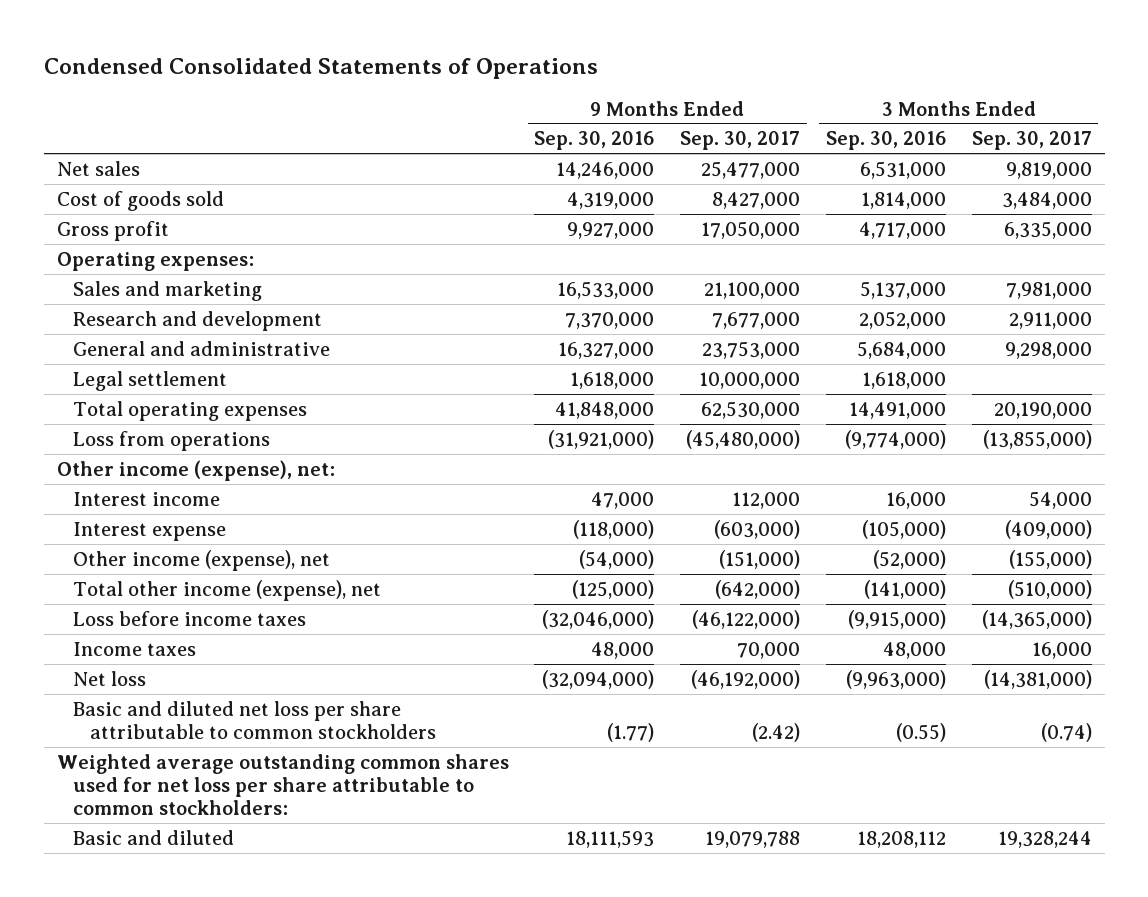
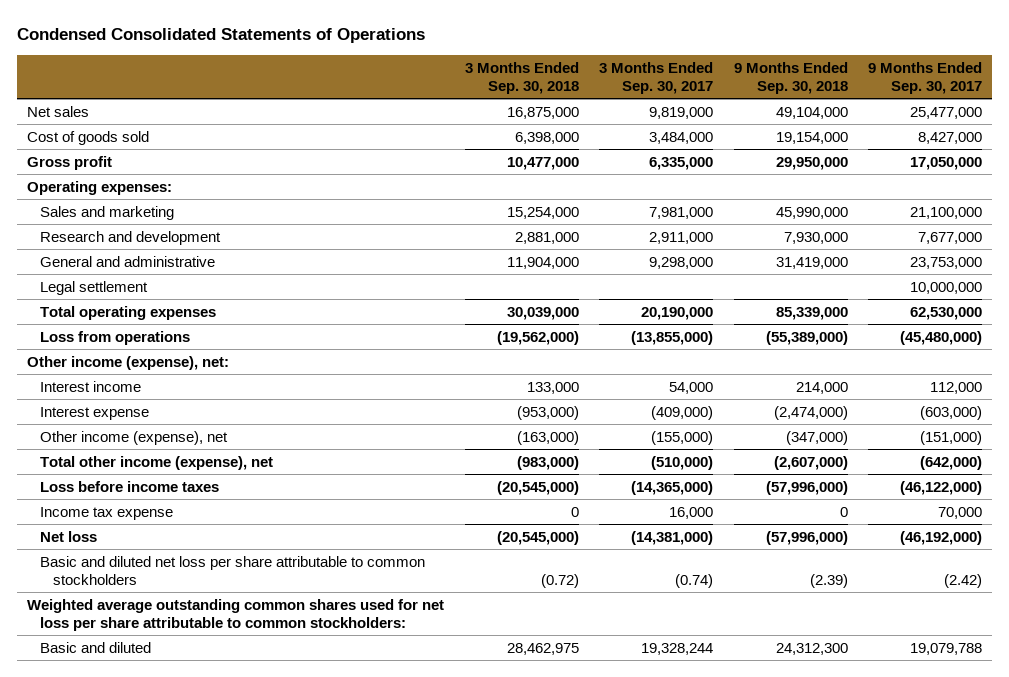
[534,131,655,151] Sep. 30, 2016 -> none
[825,131,946,151] Sep. 30, 2016 -> none
none -> [464,61,579,94] 3 Months Ended Sep. 30, 2018
none -> [733,61,848,94] 9 Months Ended Sep. 30, 2018
[73,641,197,656] Income taxes -> [39,506,173,520] Income tax expense

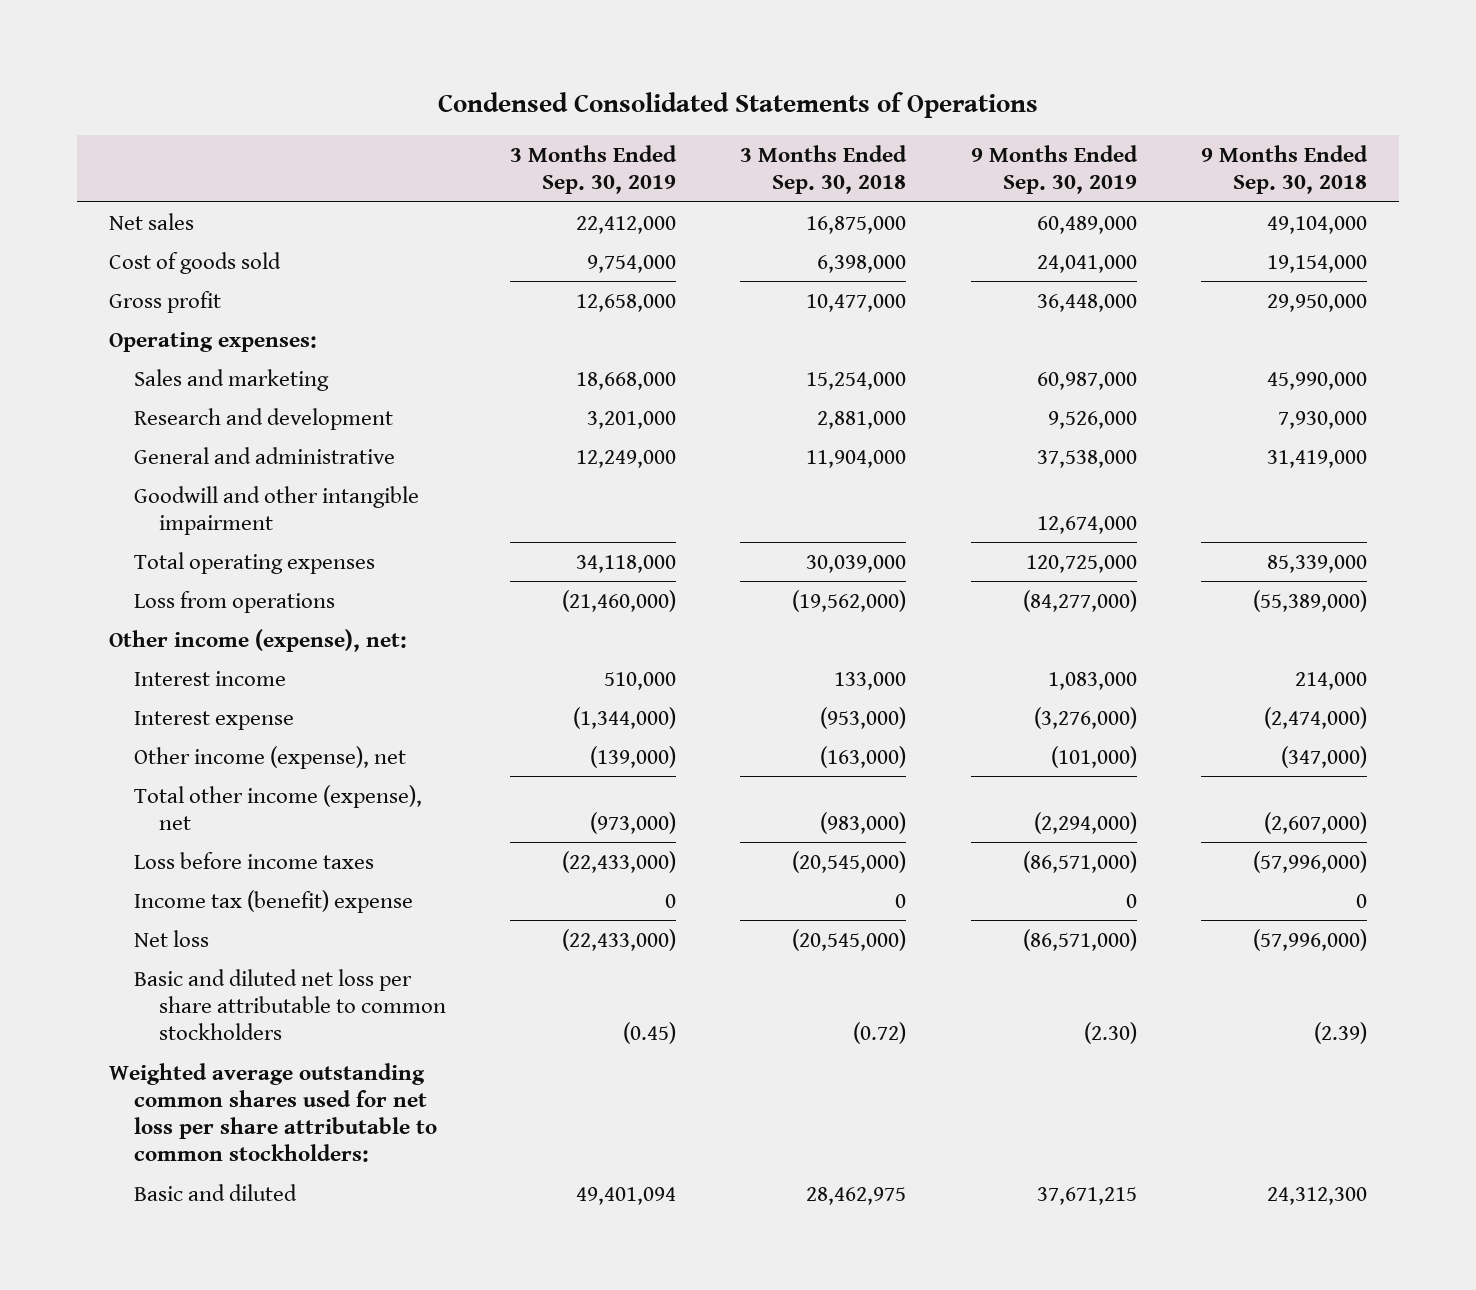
[599,61,714,94] 3 Months Ended Sep. 30, 2017 -> none
[868,61,983,94] 9 Months Ended Sep. 30, 2017 -> none
none -> [510,145,678,195] 3 Months Ended Sep. 30, 2019
none -> [970,145,1138,195] 9 Months Ended Sep. 30, 2019
[39,280,148,295] Legal settlement -> none
none -> [133,485,419,535] Goodwill and other intangible impairment
[39,506,173,520] Income tax expense -> [133,889,413,913] Income tax (benefit) expense

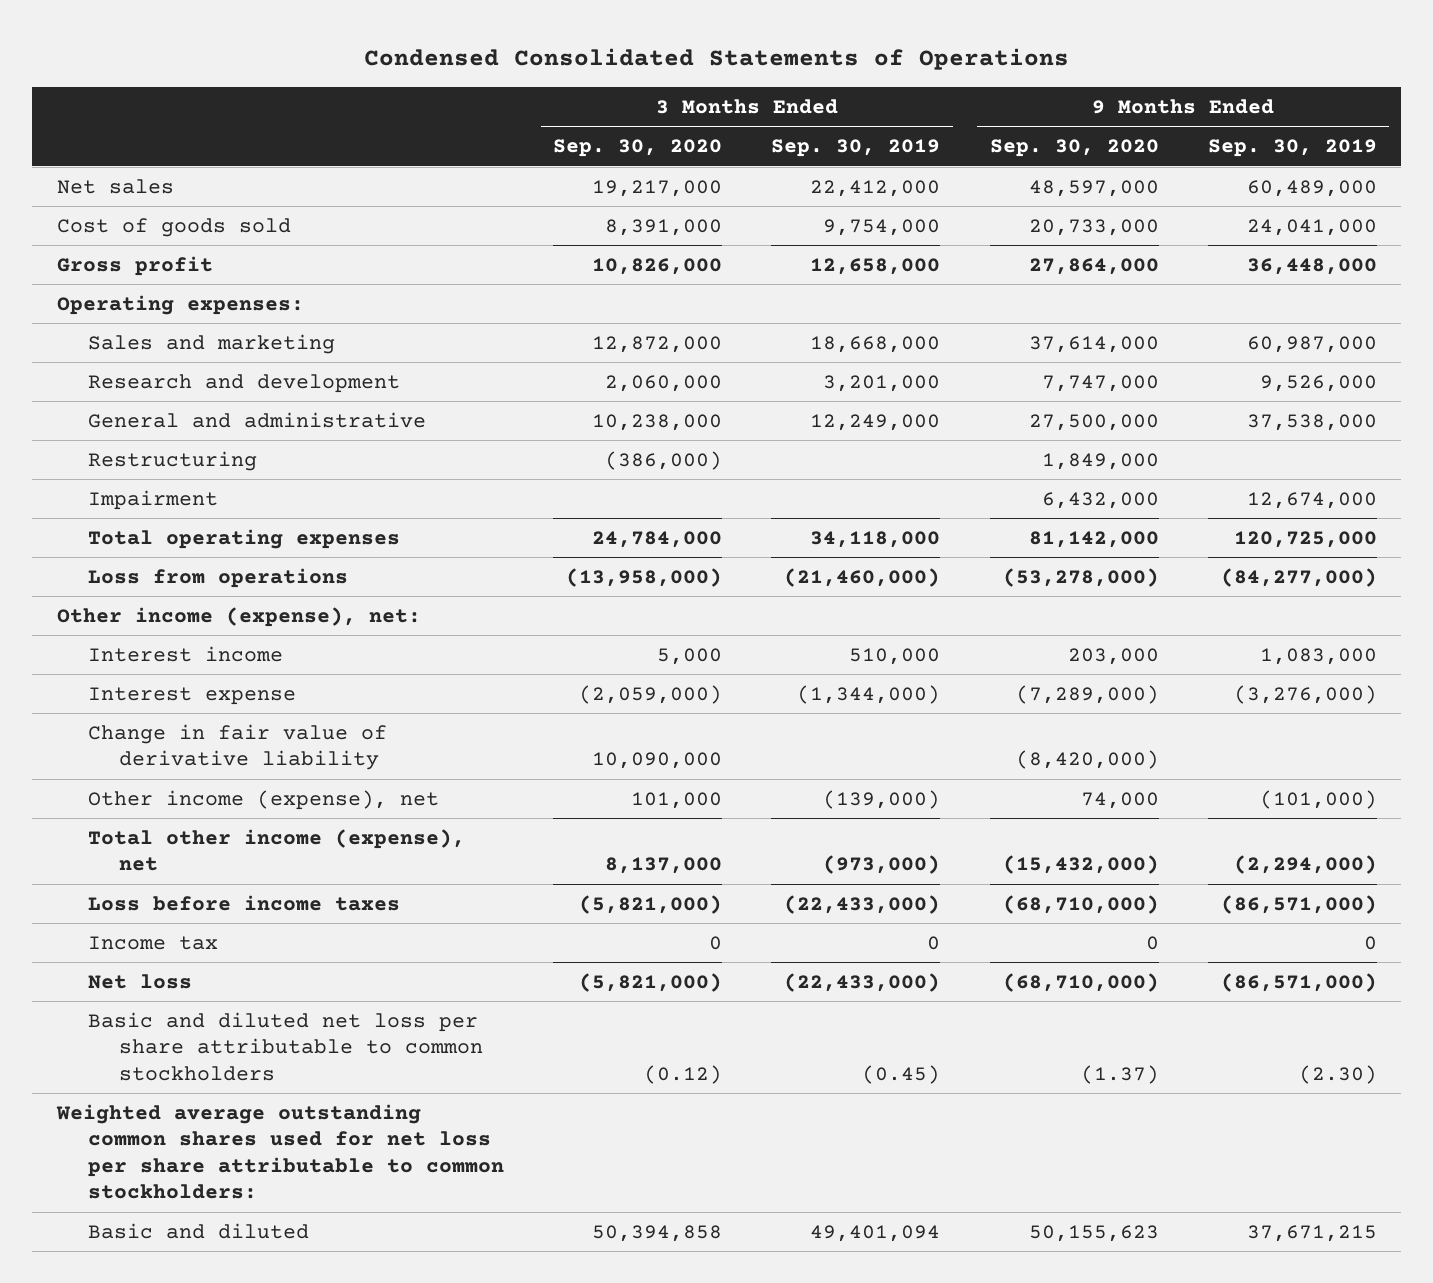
[740,145,908,195] 3 Months Ended Sep. 30, 2018 -> none
[1200,145,1368,195] 9 Months Ended Sep. 30, 2018 -> none
none -> [553,139,723,158] Sep. 30, 2020
none -> [989,139,1159,158] Sep. 30, 2020
none -> [88,450,258,471] Restructuring
[133,485,419,535] Goodwill and other intangible impairment -> [88,489,219,510] Impairment
none -> [88,723,388,771] Change in fair value of derivative liability
[133,889,413,913] Income tax (benefit) expense -> [88,935,219,950] Income tax

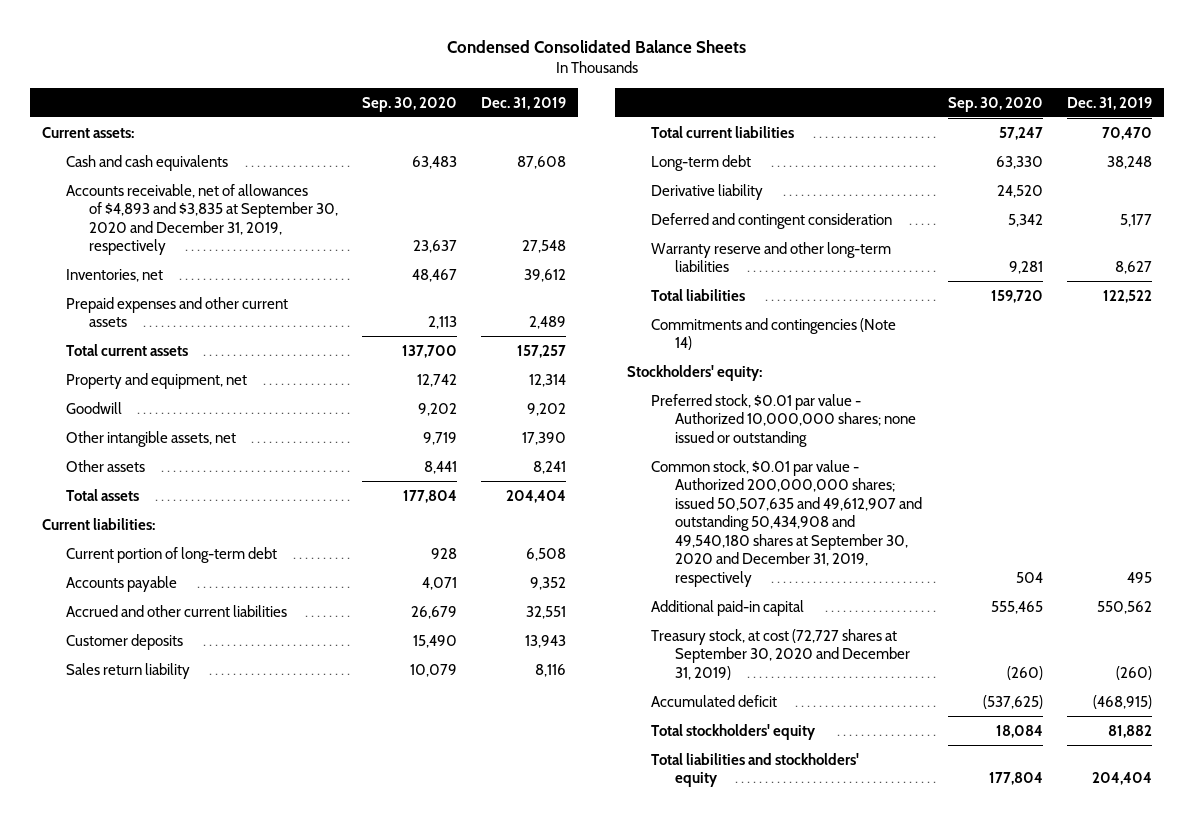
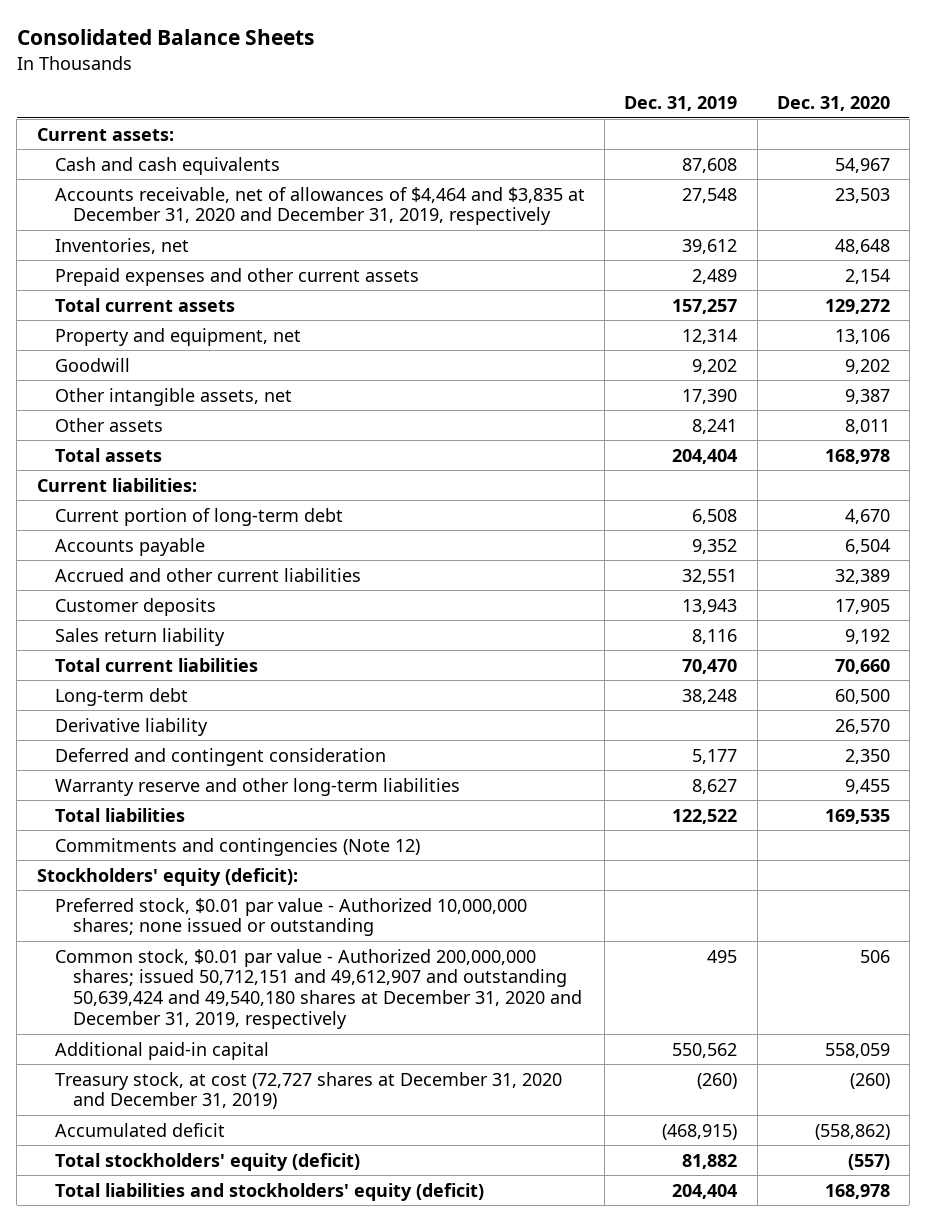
[446,40,746,54] Condensed Consolidated Balance Sheets -> [16,29,314,46] Consolidated Balance Sheets
[362,96,458,112] Sep. 30, 2020 -> none
none -> [776,96,890,112] Dec. 31, 2020
[65,183,339,256] Accounts receivable, net of allowances of $4,893 and $3,835 at September 30, 2020 and December 31, 2019, respectively -> [55,186,586,226] Accounts receivable, net of allowances of $4,464 and $3,835 at December 31, 2020 and December 31, 2019, respectively
[651,317,897,351] Commitments and contingencies (Note 14) -> [55,837,421,856] Commitments and contingencies (Note 12)
[627,364,763,381] Stockholders' equity: -> [36,867,298,886] Stockholders' equity (deficit):
[651,459,922,587] Common stock, $0.01 par value - Authorized 200,000,000 shares; issued 50,507,635 and 49,612,907 and outstanding 50,434,908 and 49,540,180 shares at September 30, 2020 and December 31, 2019, respectively -> [55,948,583,1030] Common stock, $0.01 par value - Authorized 200,000,000 shares; issued 50,712,151 and 49,612,907 and outstanding 50,639,424 and 49,540,180 shares at December 31, 2020 and December 31, 2019, respectively
[651,628,910,680] Treasury stock, at cost (72,727 shares at September 30, 2020 and December 31, 2019) -> [55,1071,563,1110] Treasury stock, at cost (72,727 shares at December 31, 2020 and December 31, 2019)
[651,723,817,740] Total stockholders' equity -> [55,1152,361,1171] Total stockholders' equity (deficit)
[651,752,860,788] Total liabilities and stockholders' equity -> [55,1182,485,1201] Total liabilities and stockholders' equity (deficit)

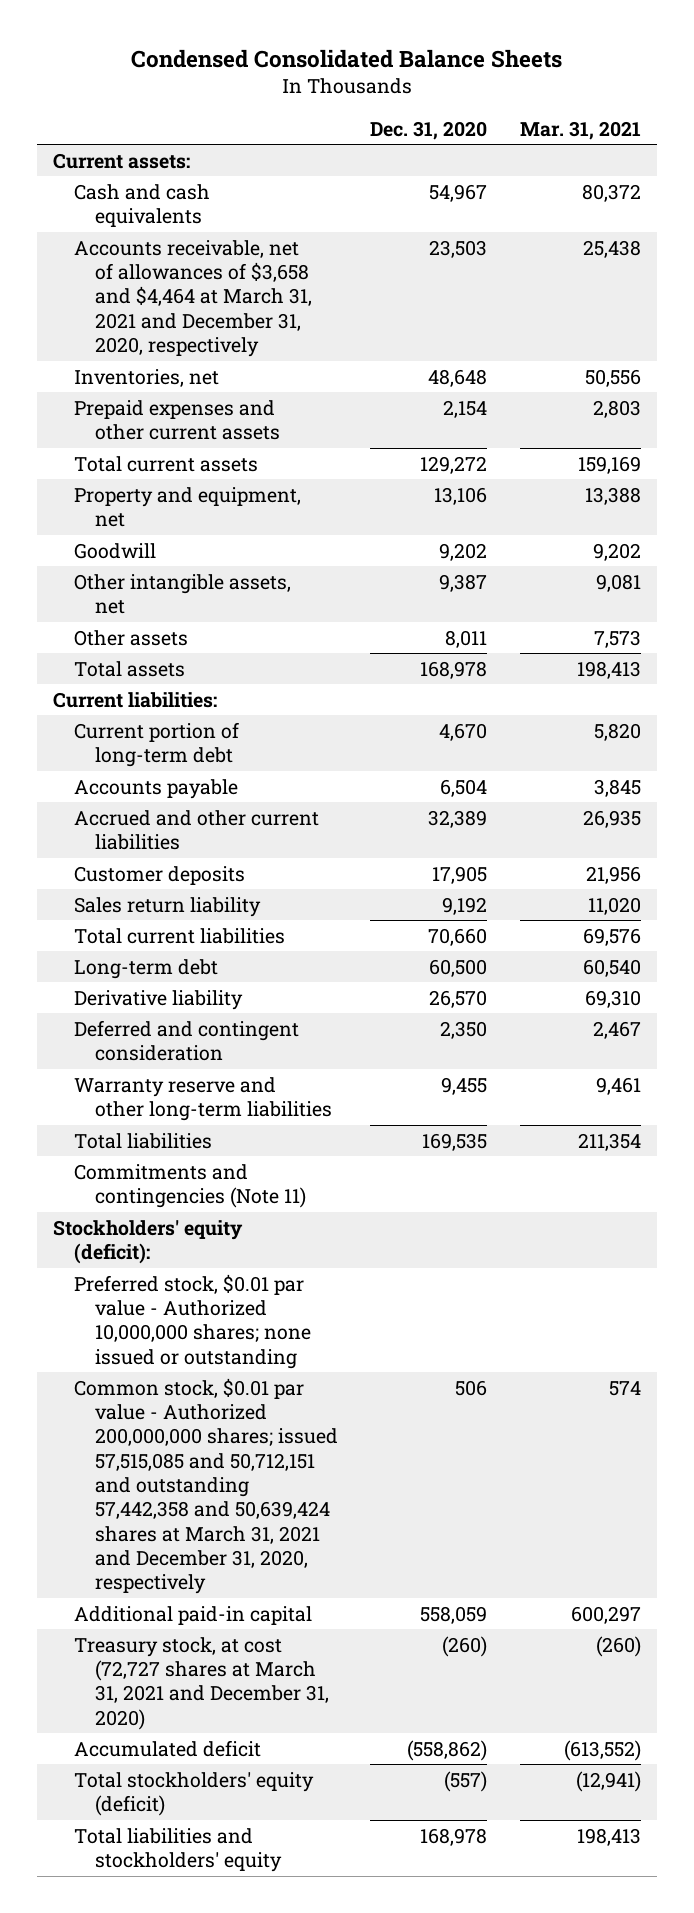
[16,29,314,46] Consolidated Balance Sheets -> [131,49,563,69] Condensed Consolidated Balance Sheets
[624,96,738,112] Dec. 31, 2019 -> none
none -> [520,120,642,140] Mar. 31, 2021
[55,186,586,226] Accounts receivable, net of allowances of $4,464 and $3,835 at December 31, 2020 and December 31, 2019, respectively -> [73,239,312,358] Accounts receivable, net of allowances of $3,658 and $4,464 at March 31, 2021 and December 31, 2020, respectively
[55,837,421,856] Commitments and contingencies (Note 12) -> [73,1163,306,1209] Commitments and contingencies (Note 11)
[55,948,583,1030] Common stock, $0.01 par value - Authorized 200,000,000 shares; issued 50,712,151 and 49,612,907 and outstanding 50,639,424 and 49,540,180 shares at December 31, 2020 and December 31, 2019, respectively -> [73,1377,338,1595] Common stock, $0.01 par value - Authorized 200,000,000 shares; issued 57,515,085 and 50,712,151 and outstanding 57,442,358 and 50,639,424 shares at March 31, 2021 and December 31, 2020, respectively
[55,1071,563,1110] Treasury stock, at cost (72,727 shares at December 31, 2020 and December 31, 2019) -> [73,1636,329,1730] Treasury stock, at cost (72,727 shares at March 31, 2021 and December 31, 2020)
[55,1182,485,1201] Total liabilities and stockholders' equity (deficit) -> [73,1827,282,1873] Total liabilities and stockholders' equity

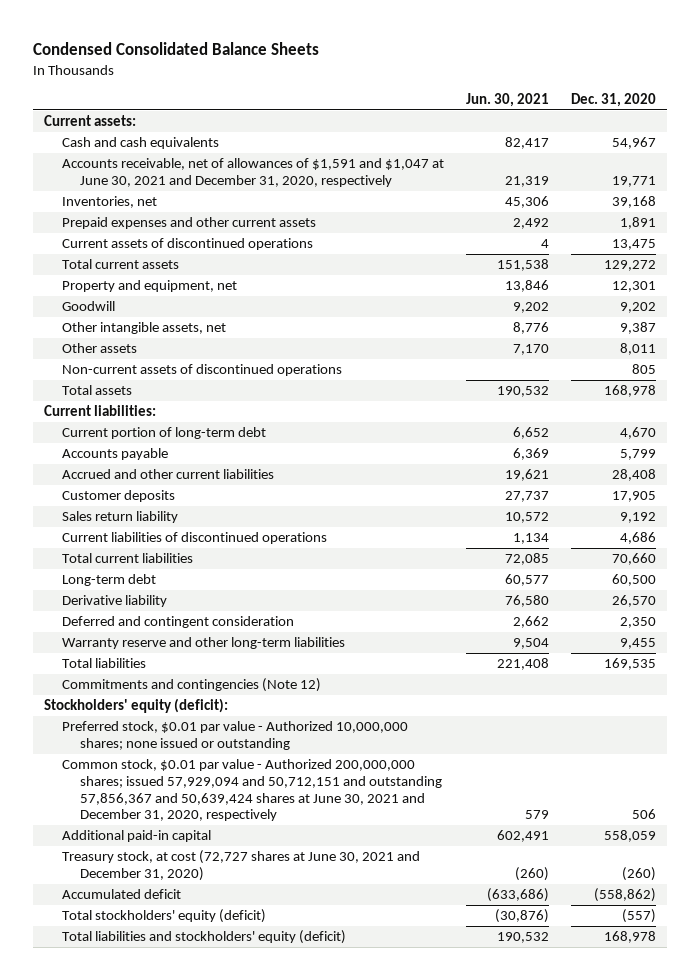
[520,120,642,140] Mar. 31, 2021 -> none
none -> [466,92,550,107] Jun. 30, 2021
[73,239,312,358] Accounts receivable, net of allowances of $3,658 and $4,464 at March 31, 2021 and December 31, 2020, respectively -> [62,158,445,187] Accounts receivable, net of allowances of $1,591 and $1,047 at June 30, 2021 and December 31, 2020, respectively
[429,239,488,258] 23,503 -> [612,175,657,187] 19,771
[428,368,488,387] 48,648 -> [612,196,657,209] 39,168
[443,399,488,418] 2,154 -> [620,217,657,230] 1,891
none -> [62,238,314,251] Current assets of discontinued operations
[434,486,488,505] 13,106 -> [612,281,657,293] 12,301
none -> [62,364,343,377] Non-current assets of discontinued operations
[440,778,488,797] 6,504 -> [620,449,657,461] 5,799
[428,809,488,828] 32,389 -> [612,469,657,482] 28,408
none -> [62,532,328,545] Current liabilities of discontinued operations
[73,1163,306,1209] Commitments and contingencies (Note 11) -> [62,678,322,693] Commitments and contingencies (Note 12)
[73,1377,338,1595] Common stock, $0.01 par value - Authorized 200,000,000 shares; issued 57,515,085 and 50,712,151 and outstanding 57,442,358 and 50,639,424 shares at March 31, 2021 and December 31, 2020, respectively -> [62,759,443,822] Common stock, $0.01 par value - Authorized 200,000,000 shares; issued 57,929,094 and 50,712,151 and outstanding 57,856,367 and 50,639,424 shares at June 30, 2021 and December 31, 2020, respectively
[73,1636,329,1730] Treasury stock, at cost (72,727 shares at March 31, 2021 and December 31, 2020) -> [62,850,421,881] Treasury stock, at cost (72,727 shares at June 30, 2021 and December 31, 2020)
[73,1827,282,1873] Total liabilities and stockholders' equity -> [62,930,347,945] Total liabilities and stockholders' equity (deficit)

